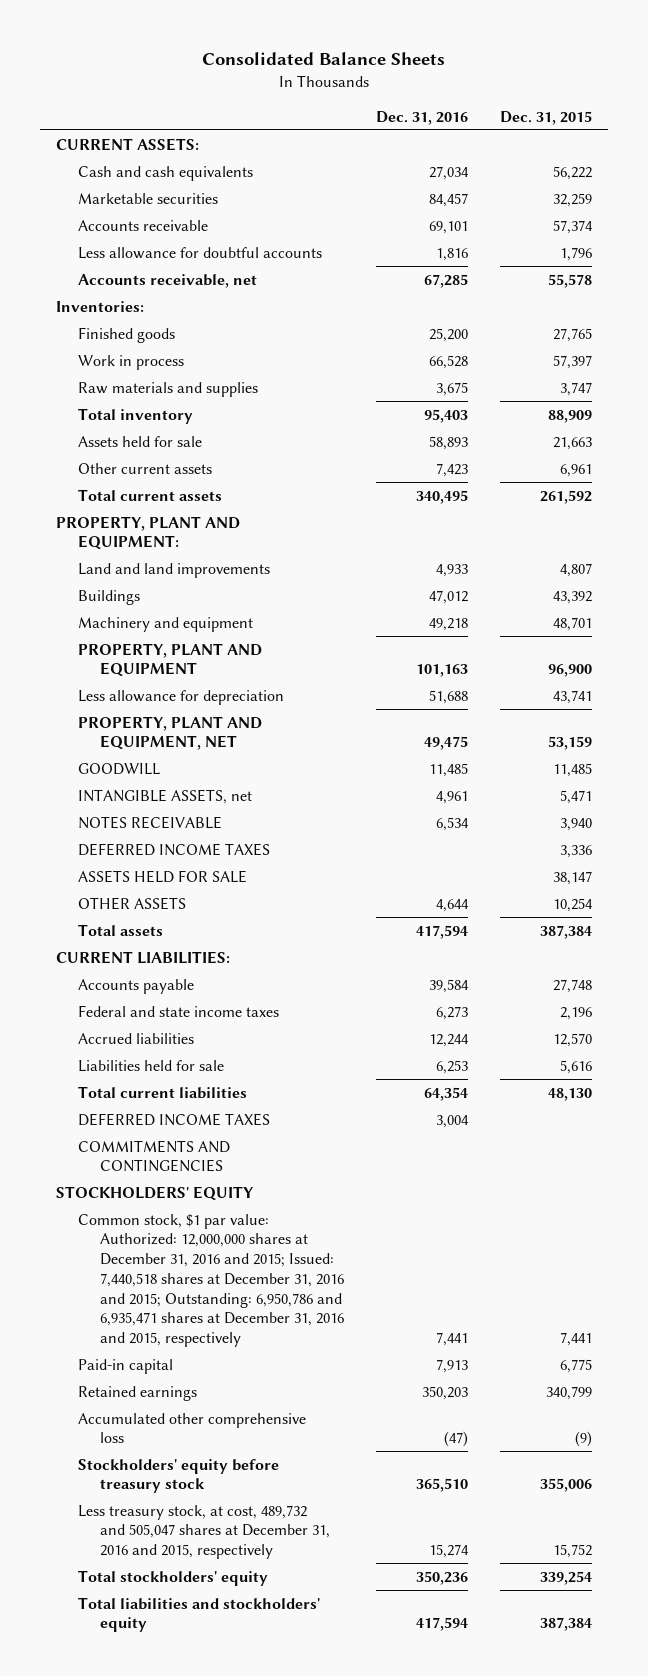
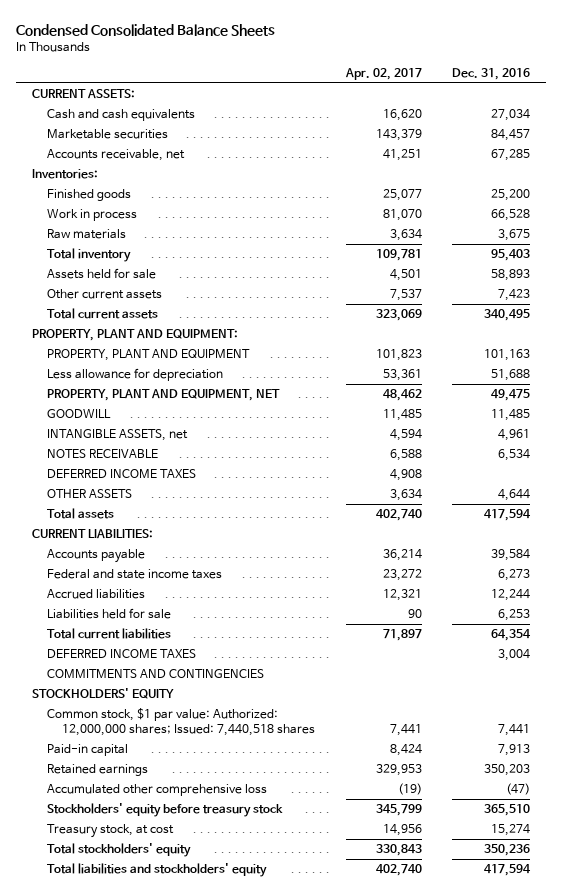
[201,52,445,66] Consolidated Balance Sheets -> [16,23,276,36] Condensed Consolidated Balance Sheets
[499,110,592,125] Dec. 31, 2015 -> none
none -> [344,68,422,81] Apr. 02, 2017
[78,219,209,231] Accounts receivable -> none
[78,246,323,259] Less allowance for doubtful accounts -> none
[78,381,259,397] Raw materials and supplies -> [46,229,126,240] Raw materials
[78,562,271,578] Land and land improvements -> none
[78,589,141,605] Buildings -> none
[78,616,254,632] Machinery and equipment -> none
[78,869,248,883] ASSETS HELD FOR SALE -> none
[78,1213,345,1347] Common stock, $1 par value: Authorized: 12,000,000 shares at December 31, 2016 and 2015; Issued: 7,440,518 shares at December 31, 2016 and 2015; Outstanding: 6,950,786 and 6,935,471 shares at December 31, 2016 and 2015, respectively -> [46,708,316,737] Common stock, $1 par value: Authorized: 12,000,000 shares; Issued: 7,440,518 shares
[78,1504,331,1560] Less treasury stock, at cost, 489,732 and 505,047 shares at December 31, 2016 and 2015, respectively -> [46,824,174,839] Treasury stock, at cost

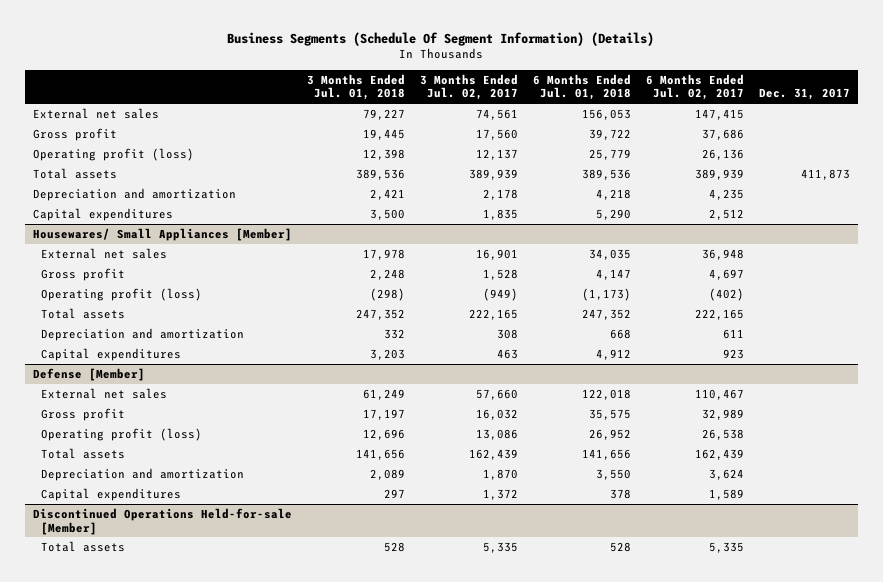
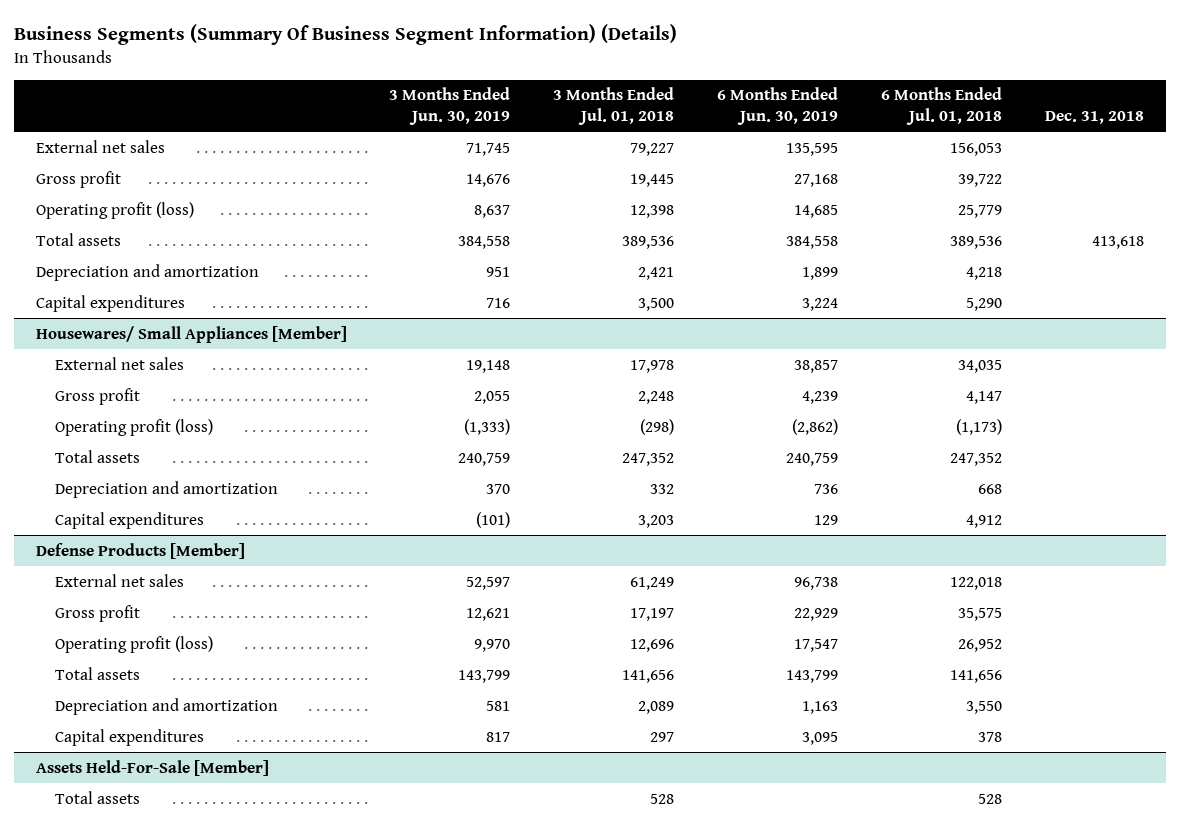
[227,31,655,46] Business Segments (Schedule Of Segment Information) (Details) -> [14,24,678,46] Business Segments (Summary Of Business Segment Information) (Details)
[419,73,518,101] 3 Months Ended Jul. 02, 2017 -> none
[646,73,745,101] 6 Months Ended Jul. 02, 2017 -> none
[759,88,851,101] Dec. 31, 2017 -> none
none -> [389,87,511,125] 3 Months Ended Jun. 30, 2019
none -> [717,87,839,125] 6 Months Ended Jun. 30, 2019
none -> [1045,110,1145,124] Dec. 31, 2018
[32,367,145,381] Defense [Member] -> [35,542,245,559] Defense Products [Member]
[32,507,292,535] Discontinued Operations Held-for-sale [Member] -> [35,759,269,776] Assets Held-For-Sale [Member]

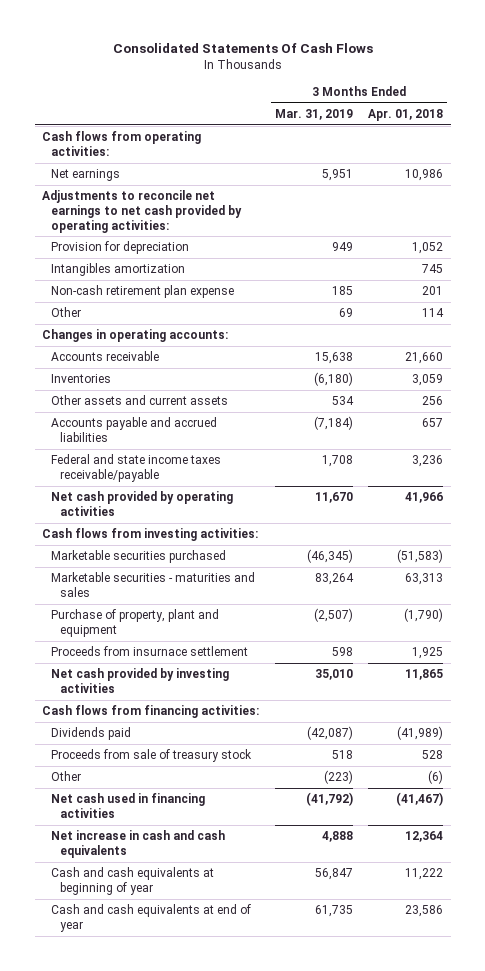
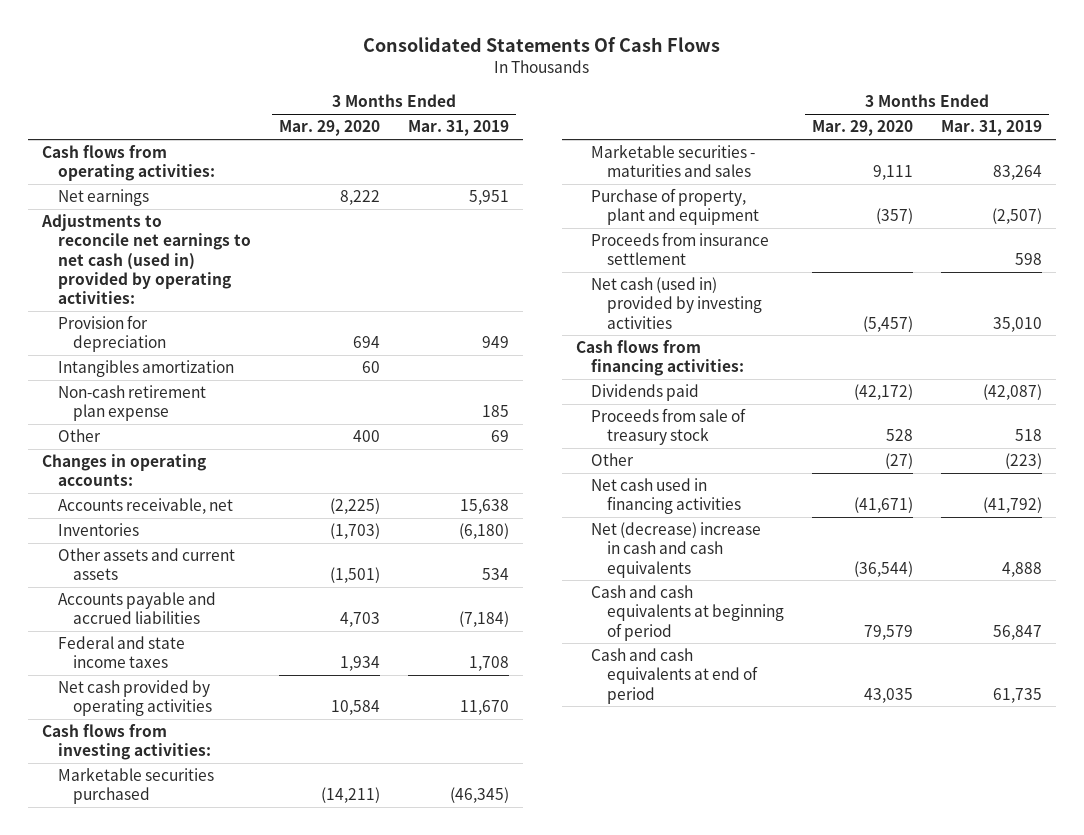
[367,109,443,122] Apr. 01, 2018 -> none
none -> [278,120,380,137] Mar. 29, 2020
[42,190,243,233] Adjustments to reconcile net earnings to net cash provided by operating activities: -> [41,214,251,304] Adjustments to reconcile net earnings to net cash (used in) provided by operating activities:
[51,351,160,362] Accounts receivable -> [57,498,233,515] Accounts receivable, net
[51,454,222,482] Federal and state income taxes receivable/payable -> [57,636,185,669] Federal and state income taxes
[51,646,249,657] Proceeds from insurnace settlement -> [591,232,770,266] Proceeds from insurance settlement
[51,668,230,693] Net cash provided by investing activities -> [591,277,762,329] Net cash (used in) provided by investing activities
[51,830,226,858] Net increase in cash and cash equivalents -> [591,522,762,578] Net (decrease) increase in cash and cash equivalents
[51,867,215,895] Cash and cash equivalents at beginning of year -> [591,585,784,641] Cash and cash equivalents at beginning of period
[51,904,252,932] Cash and cash equivalents at end of year -> [591,648,758,704] Cash and cash equivalents at end of period

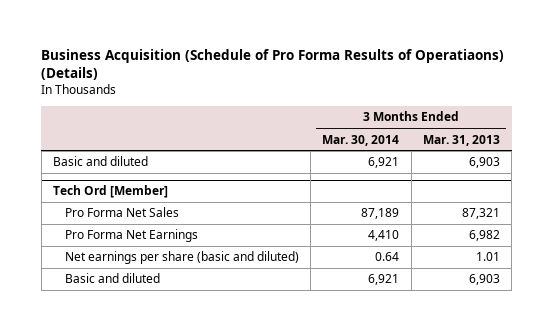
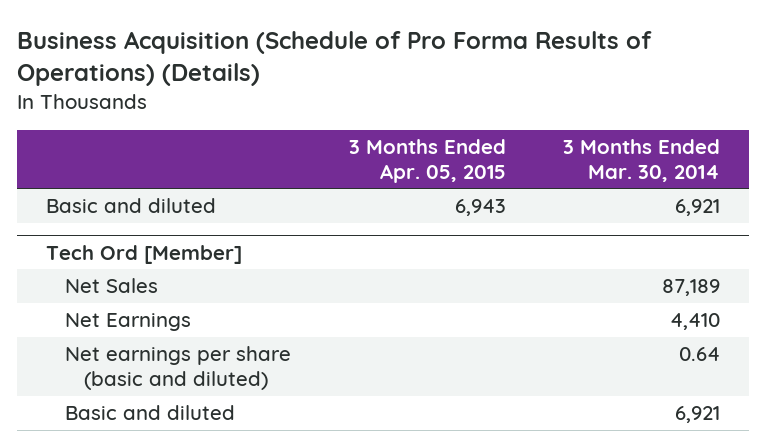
[41,48,505,81] Business Acquisition (Schedule of Pro Forma Results of Operatiaons) (Details) -> [16,30,652,87] Business Acquisition (Schedule of Pro Forma Results of Operations) (Details)
[423,134,501,146] Mar. 31, 2013 -> none
none -> [348,139,506,183] 3 Months Ended Apr. 05, 2015
[64,207,179,218] Pro Forma Net Sales -> [64,278,158,294] Net Sales
[64,229,198,243] Pro Forma Net Earnings -> [64,313,191,332] Net Earnings

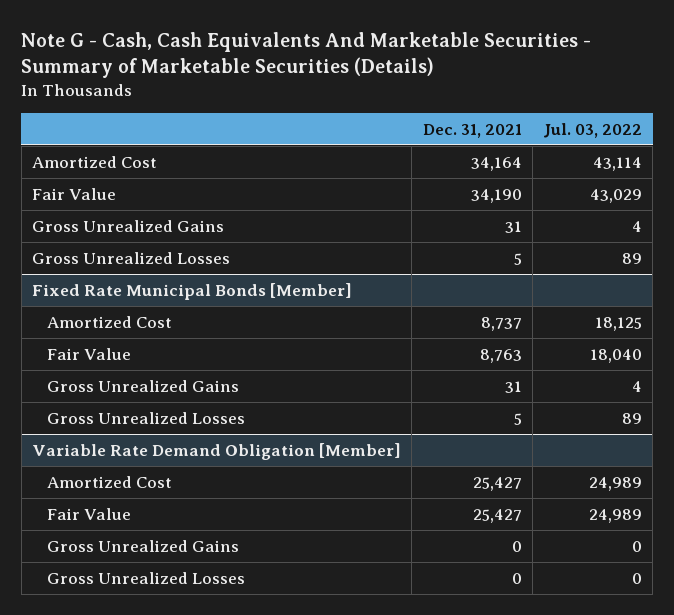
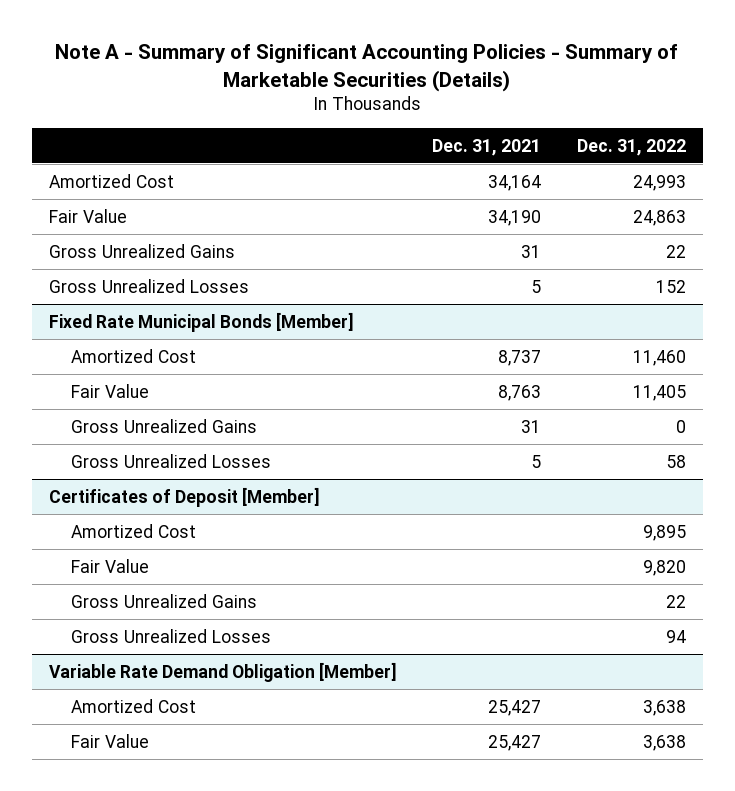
[21,32,592,79] Note G - Cash, Cash Equivalents And Marketable Securities - Summary of Marketable Securities (Details) -> [55,44,679,92] Note A - Summary of Significant Accounting Policies - Summary of Marketable Securities (Details)
[543,122,643,138] Jul. 03, 2022 -> none
none -> [576,138,686,156] Dec. 31, 2022
none -> [49,486,321,507] Certificates of Deposit [Member]
none -> [70,523,196,538] Amortized Cost
none -> [70,558,149,573] Fair Value
none -> [70,593,257,608] Gross Unrealized Gains
none -> [70,628,271,643] Gross Unrealized Losses
[47,539,240,552] Gross Unrealized Gains -> none
[47,571,246,584] Gross Unrealized Losses -> none

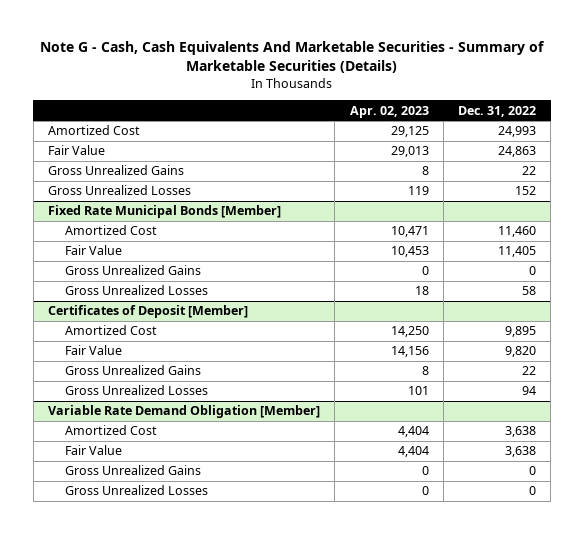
[55,44,679,92] Note A - Summary of Significant Accounting Policies - Summary of Marketable Securities (Details) -> [40,41,546,74] Note G - Cash, Cash Equivalents And Marketable Securities - Summary of Marketable Securities (Details)
[432,138,542,156] Dec. 31, 2021 -> none
none -> [349,105,429,118] Apr. 02, 2023
none -> [65,465,202,476] Gross Unrealized Gains
none -> [65,485,209,496] Gross Unrealized Losses

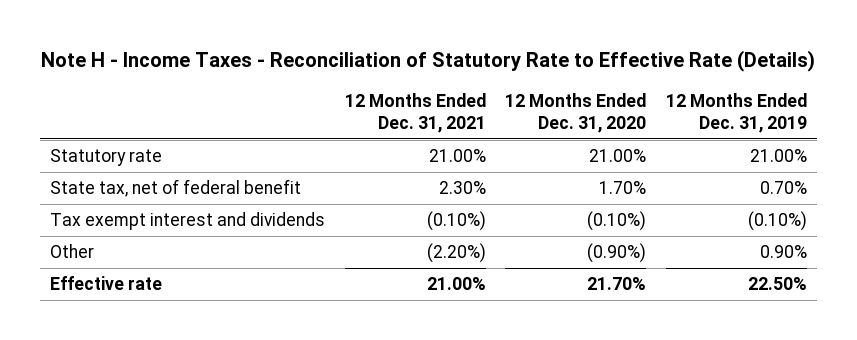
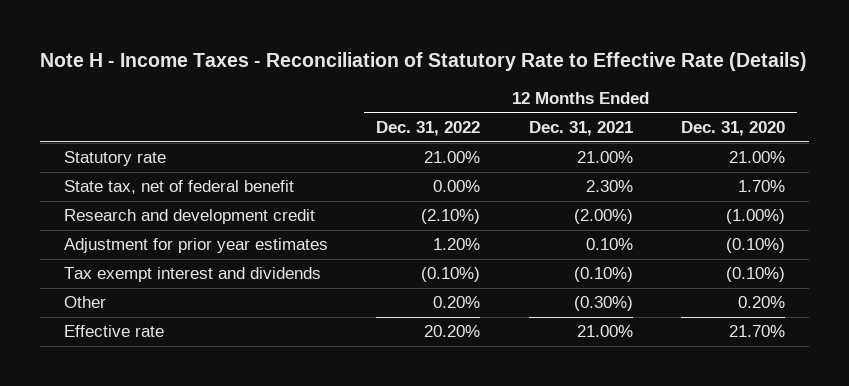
[666,92,808,134] 12 Months Ended Dec. 31, 2019 -> none
none -> [376,120,481,136] Dec. 31, 2022
none -> [64,209,316,225] Research and development credit
none -> [64,238,329,254] Adjustment for prior year estimates
[426,243,486,264] (2.20%) -> [573,296,633,312] (0.30%)
[587,243,647,264] (0.90%) -> [737,296,785,309] 0.20%

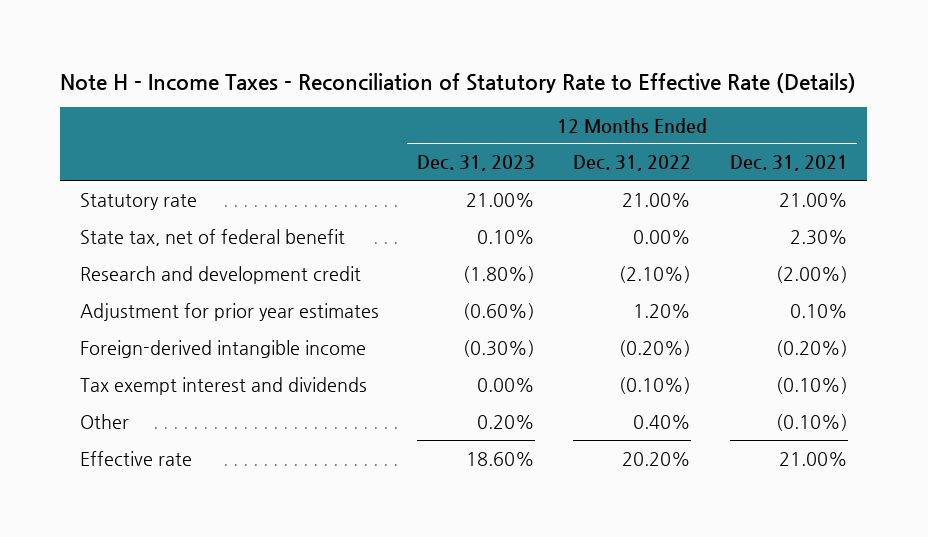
[680,120,785,136] Dec. 31, 2020 -> none
none -> [417,155,536,172] Dec. 31, 2023
none -> [79,339,366,358] Foreign-derived intangible income
[433,296,481,309] 0.20% -> [633,414,692,429] 0.40%
[573,296,633,312] (0.30%) -> [775,413,848,431] (0.10%)

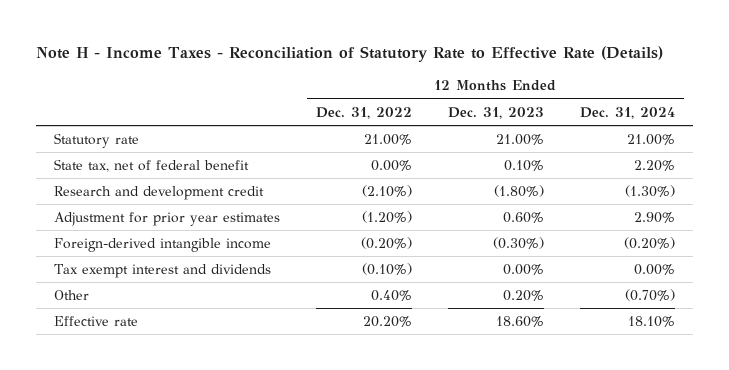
[729,155,848,172] Dec. 31, 2021 -> none
none -> [579,106,675,119] Dec. 31, 2024
[463,302,536,320] (0.60%) -> [502,212,544,224] 0.60%
[633,303,692,318] 1.20% -> [362,211,413,224] (1.20%)

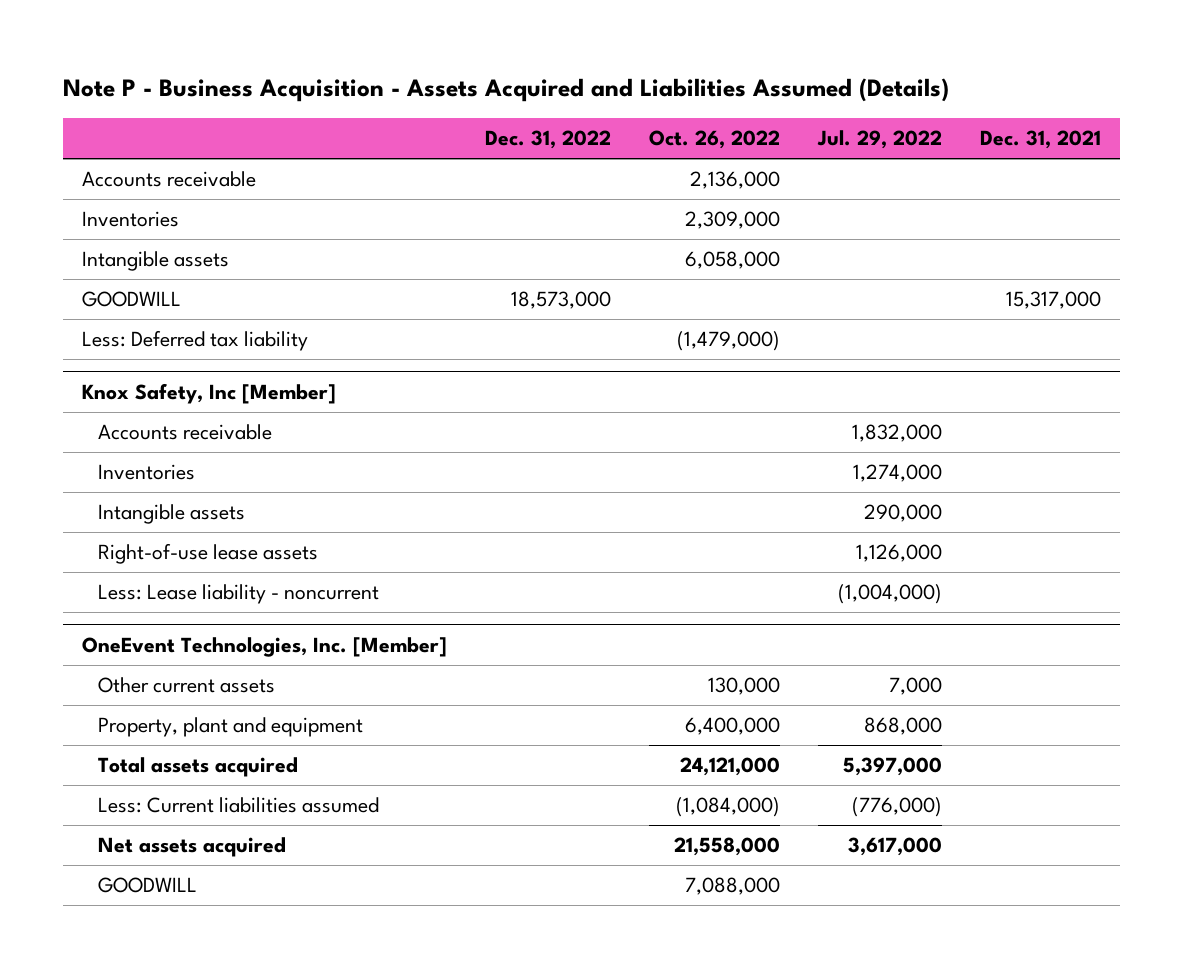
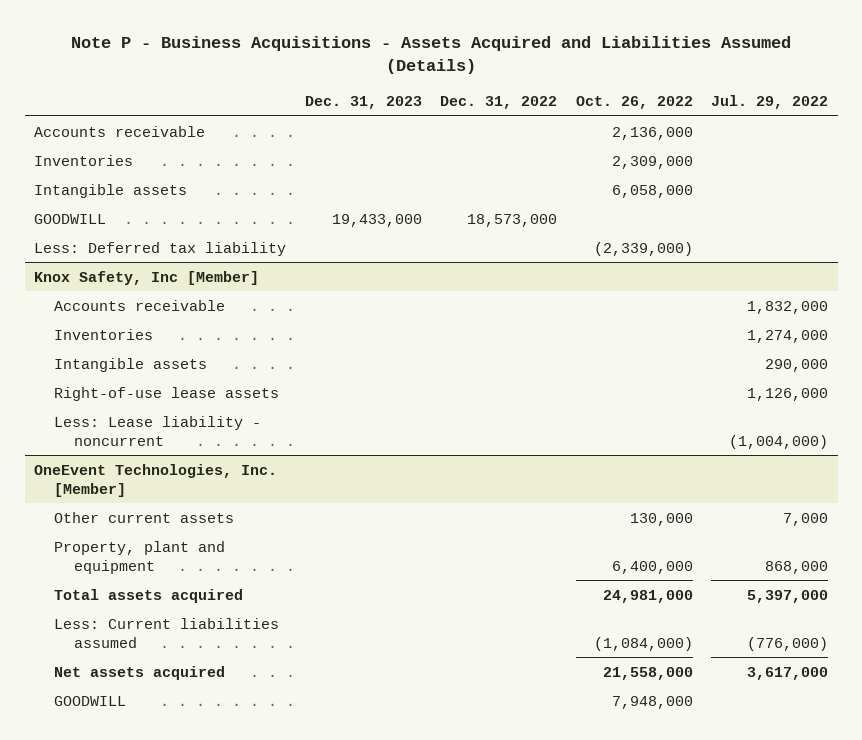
[62,78,949,103] Note P - Business Acquisition - Assets Acquired and Liabilities Assumed (Details) -> [71,36,792,75] Note P - Business Acquisitions - Assets Acquired and Liabilities Assumed (Details)
[979,130,1101,150] Dec. 31, 2021 -> none
none -> [304,95,422,109] Dec. 31, 2023
[676,331,780,352] (1,479,000) -> [593,241,693,256] (2,339,000)
[679,757,780,777] 24,121,000 -> [602,589,693,603] 24,981,000
[684,877,780,896] 7,088,000 -> [611,695,693,709] 7,948,000

